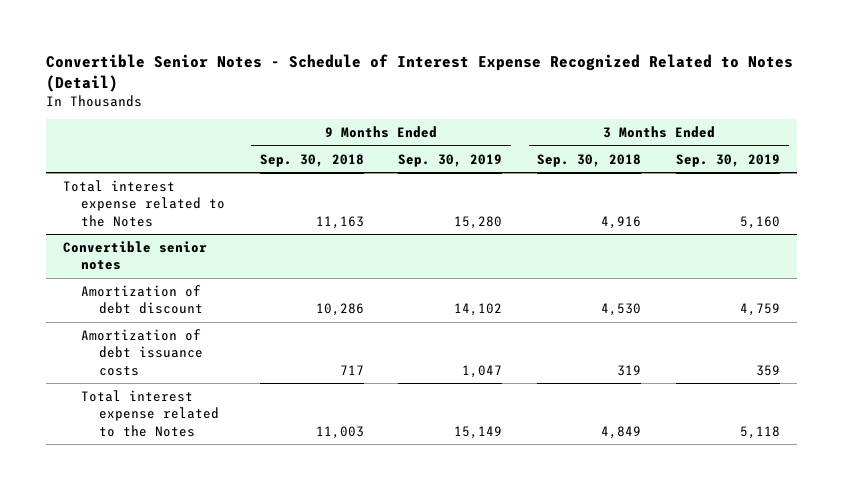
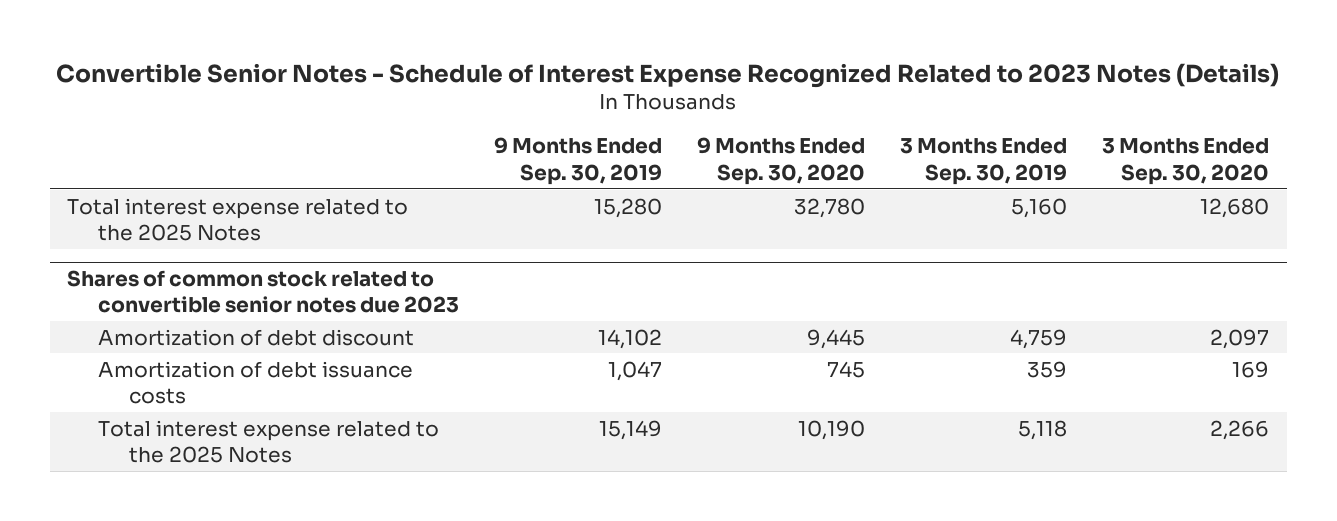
[45,53,793,92] Convertible Senior Notes - Schedule of Interest Expense Recognized Related to Notes (Detail) -> [56,62,1280,88] Convertible Senior Notes - Schedule of Interest Expense Recognized Related to 2023 Notes (Details)
[259,153,364,167] Sep. 30, 2018 -> none
[537,153,642,167] Sep. 30, 2018 -> none
none -> [697,137,866,185] 9 Months Ended Sep. 30, 2020
none -> [1102,138,1270,185] 3 Months Ended Sep. 30, 2020
[63,179,225,227] Total interest expense related to the Notes -> [67,197,409,242] Total interest expense related to the 2025 Notes
[63,240,208,271] Convertible senior notes -> [67,269,460,314] Shares of common stock related to convertible senior notes due 2023
[80,389,219,437] Total interest expense related to the Notes -> [98,419,440,464] Total interest expense related to the 2025 Notes

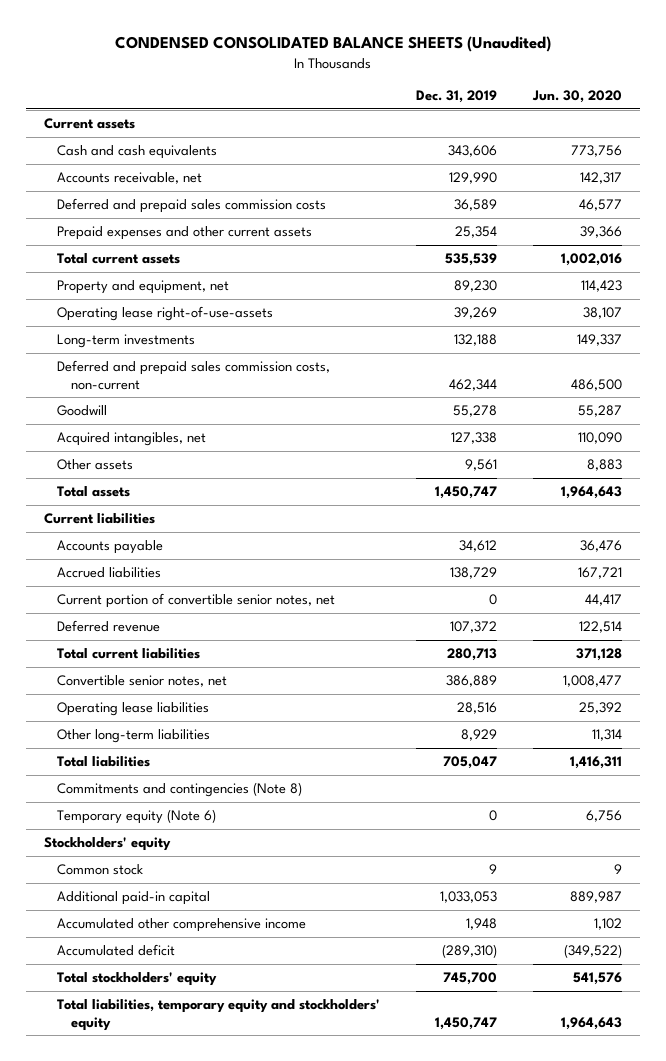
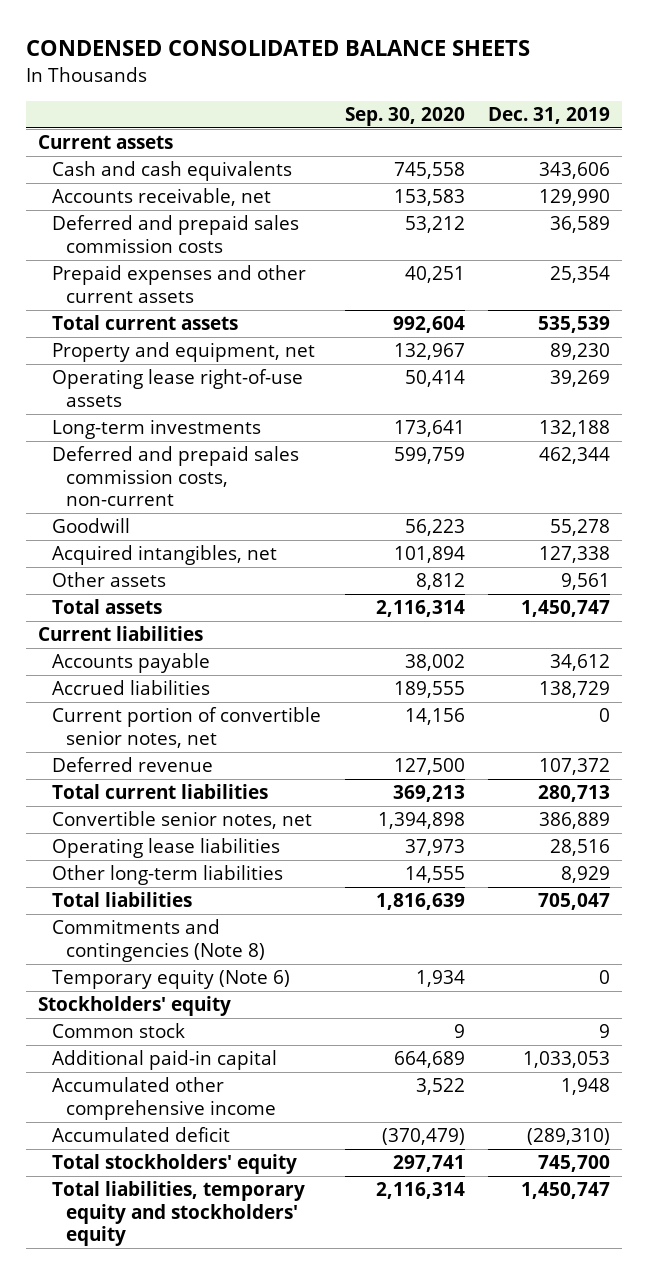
[115,36,552,53] CONDENSED CONSOLIDATED BALANCE SHEETS (Unaudited) -> [26,39,531,56] CONDENSED CONSOLIDATED BALANCE SHEETS
[532,90,623,104] Jun. 30, 2020 -> none
none -> [344,106,465,126] Sep. 30, 2020
[57,306,274,322] Operating lease right-of-use-assets -> [52,369,304,407] Operating lease right-of-use assets

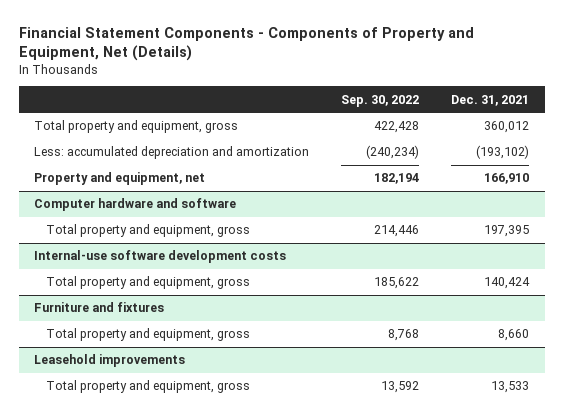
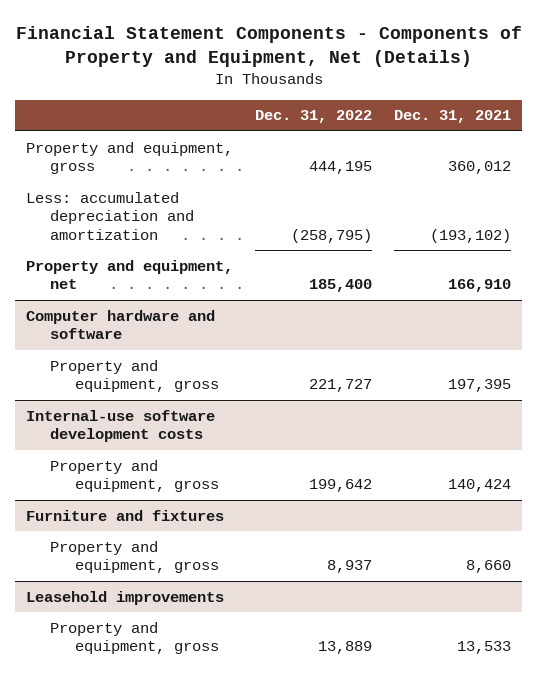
[341,94,420,107] Sep. 30, 2022 -> none
none -> [255,110,373,124] Dec. 31, 2022
[34,120,239,134] Total property and equipment, gross -> [26,141,234,175] Property and equipment, gross
[46,224,251,238] Total property and equipment, gross -> [50,359,219,393] Property and equipment, gross
[46,276,251,290] Total property and equipment, gross -> [50,459,219,493] Property and equipment, gross
[46,328,251,342] Total property and equipment, gross -> [50,540,219,574] Property and equipment, gross
[46,380,251,394] Total property and equipment, gross -> [50,621,219,655] Property and equipment, gross

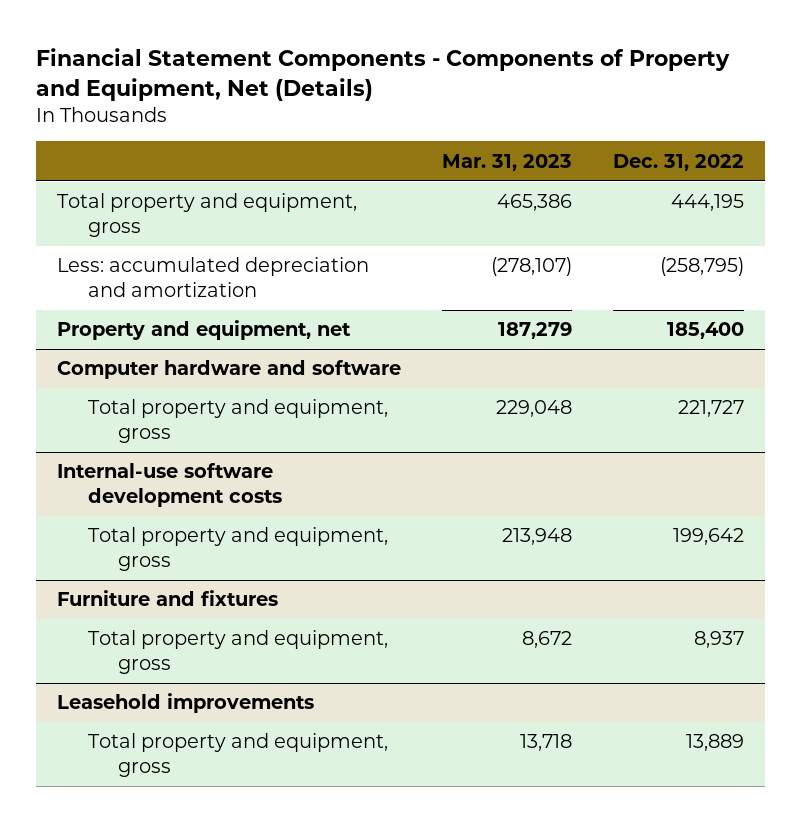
[393,110,511,124] Dec. 31, 2021 -> none
none -> [441,153,572,171] Mar. 31, 2023
[26,141,234,175] Property and equipment, gross -> [56,193,357,238] Total property and equipment, gross
[50,359,219,393] Property and equipment, gross -> [87,399,388,444] Total property and equipment, gross
[50,459,219,493] Property and equipment, gross -> [87,527,388,572] Total property and equipment, gross
[50,540,219,574] Property and equipment, gross -> [87,630,388,675] Total property and equipment, gross
[50,621,219,655] Property and equipment, gross -> [87,733,388,778] Total property and equipment, gross

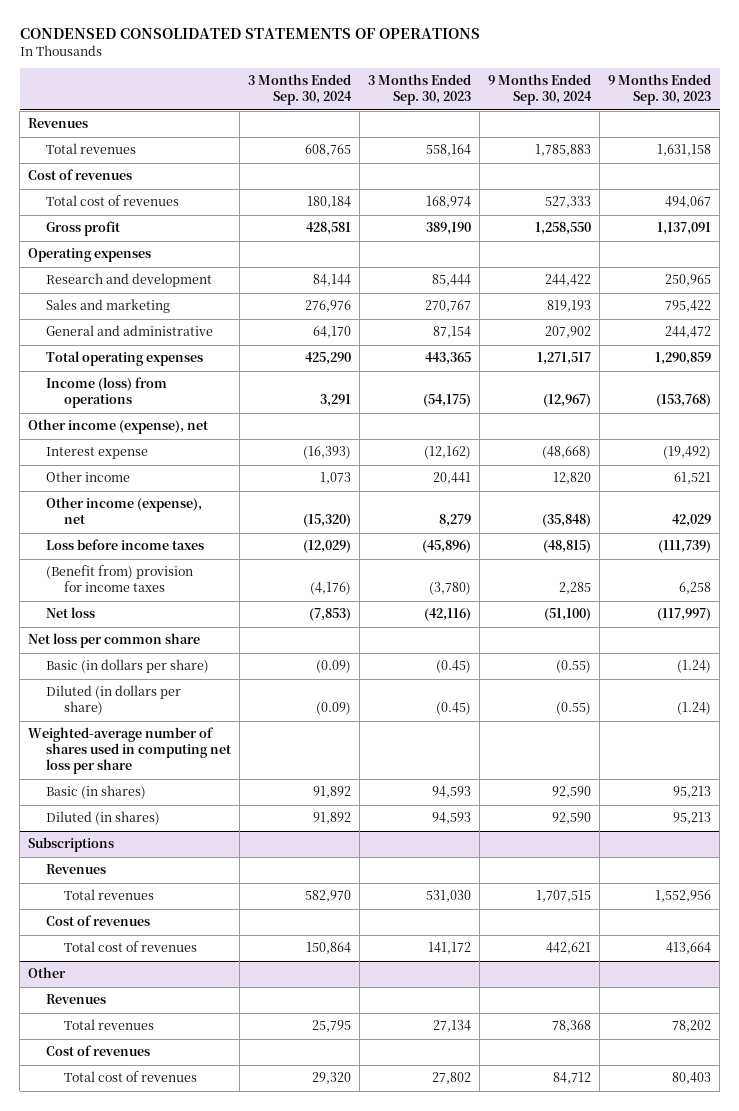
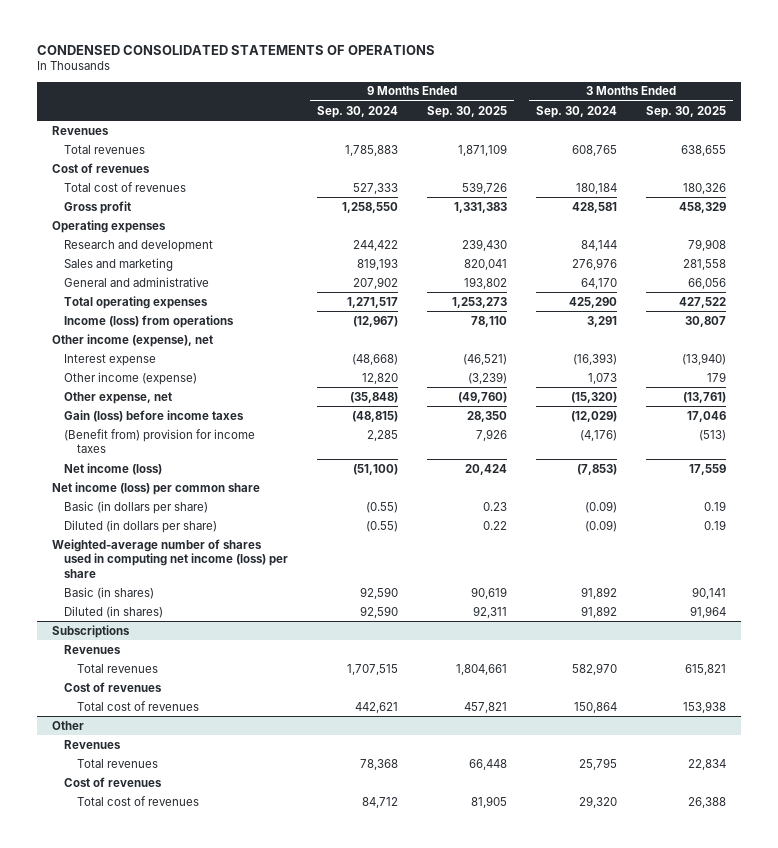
[368,74,472,106] 3 Months Ended Sep. 30, 2023 -> none
[608,74,712,106] 9 Months Ended Sep. 30, 2023 -> none
none -> [427,105,508,118] Sep. 30, 2025
none -> [646,105,727,118] Sep. 30, 2025
[46,471,131,483] Other income -> [64,371,198,385] Other income (expense)
[46,497,203,525] Other income (expense), net -> [64,391,173,404] Other expense, net
[46,539,205,551] Loss before income taxes -> [64,409,245,422] Gain (loss) before income taxes
[46,607,96,619] Net loss -> [64,462,163,475] Net income (loss)
[28,633,201,649] Net loss per common share -> [51,481,260,495] Net income (loss) per common share
[28,727,232,775] Weighted-average number of shares used in computing net loss per share -> [51,538,289,578] Weighted-average number of shares used in computing net income (loss) per share

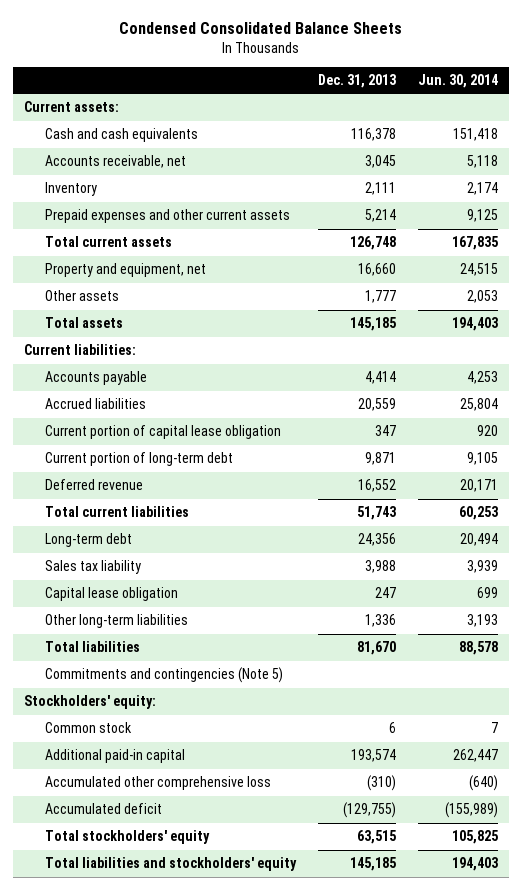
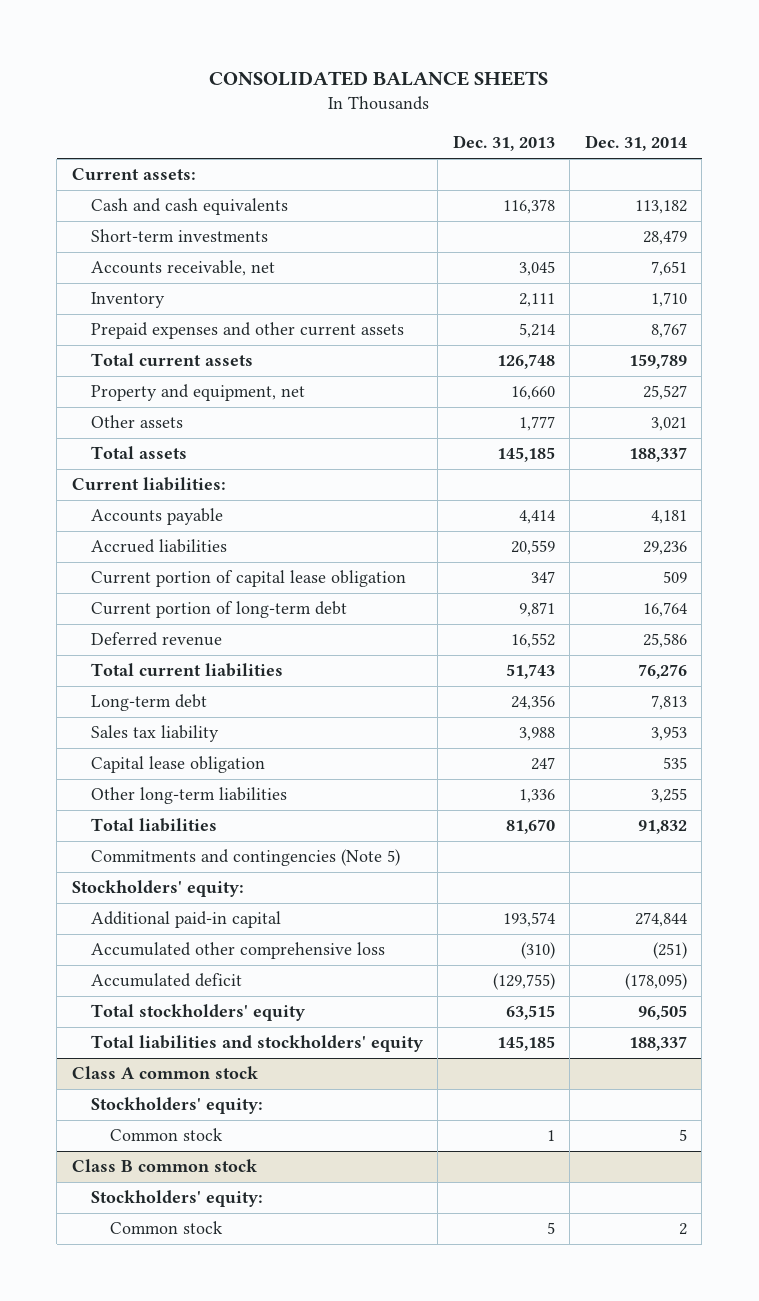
[118,22,402,35] Condensed Consolidated Balance Sheets -> [209,70,549,86] CONSOLIDATED BALANCE SHEETS
[417,74,498,89] Jun. 30, 2014 -> none
none -> [584,135,687,152] Dec. 31, 2014
none -> [91,229,269,243] Short-term investments
[44,722,132,734] Common stock -> none
none -> [71,1066,258,1080] Class A common stock
none -> [91,1097,264,1115] Stockholders' equity:
none -> [110,1128,224,1142] Common stock
none -> [71,1159,257,1173] Class B common stock
none -> [91,1190,264,1208] Stockholders' equity:
none -> [110,1221,224,1235] Common stock

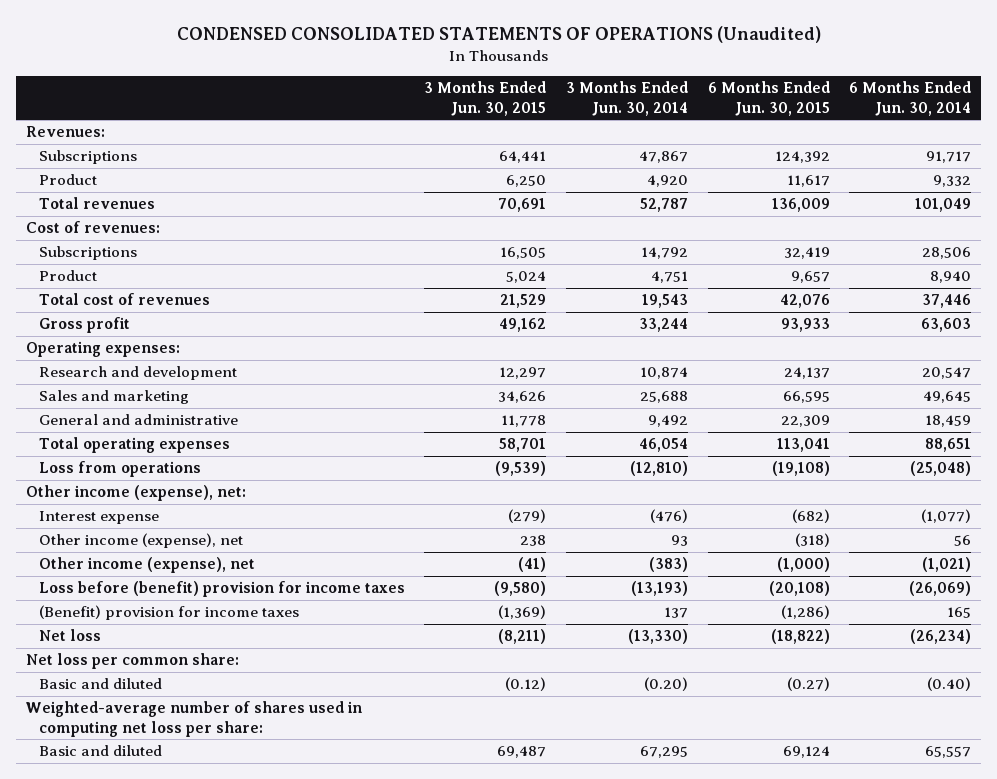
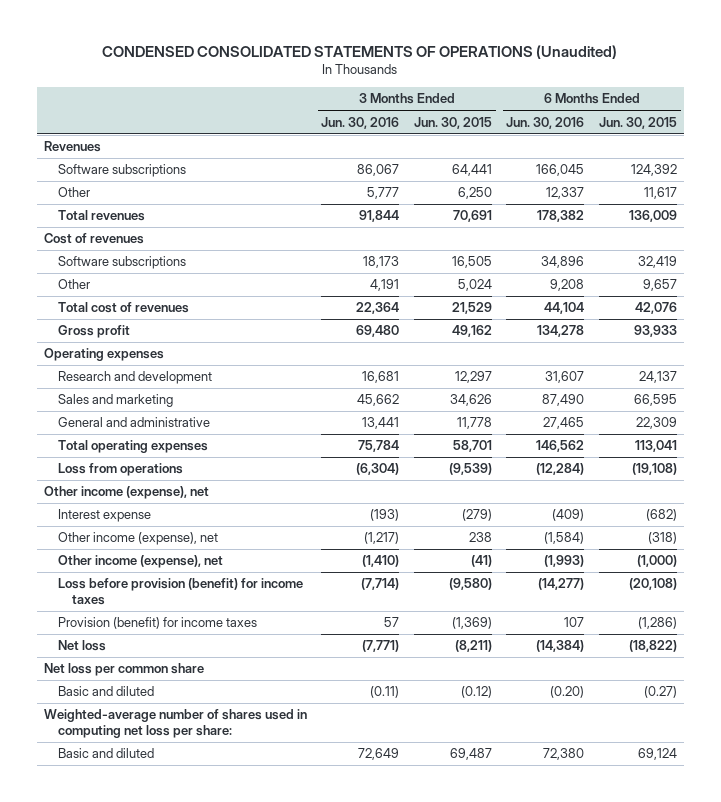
[565,81,688,116] 3 Months Ended Jun. 30, 2014 -> none
[849,81,972,116] 6 Months Ended Jun. 30, 2014 -> none
none -> [321,116,400,129] Jun. 30, 2016
none -> [506,116,585,129] Jun. 30, 2016
[26,126,106,138] Revenues: -> [43,141,101,153] Revenues
[38,150,137,165] Subscriptions -> [57,164,186,178] Software subscriptions
[38,174,97,186] Product -> [57,187,90,198] Other
[26,221,161,234] Cost of revenues: -> [43,233,144,245] Cost of revenues
[38,246,137,261] Subscriptions -> [57,256,186,270] Software subscriptions
[38,270,97,282] Product -> [57,279,90,290] Other
[26,341,181,358] Operating expenses: -> [43,348,164,362] Operating expenses
[26,485,247,502] Other income (expense), net: -> [43,486,209,500] Other income (expense), net
[38,581,405,598] Loss before (benefit) provision for income taxes -> [57,578,303,606] Loss before provision (benefit) for income taxes
[38,605,299,621] (Benefit) provision for income taxes -> [57,617,257,630] Provision (benefit) for income taxes
[26,653,240,670] Net loss per common share: -> [43,663,204,677] Net loss per common share

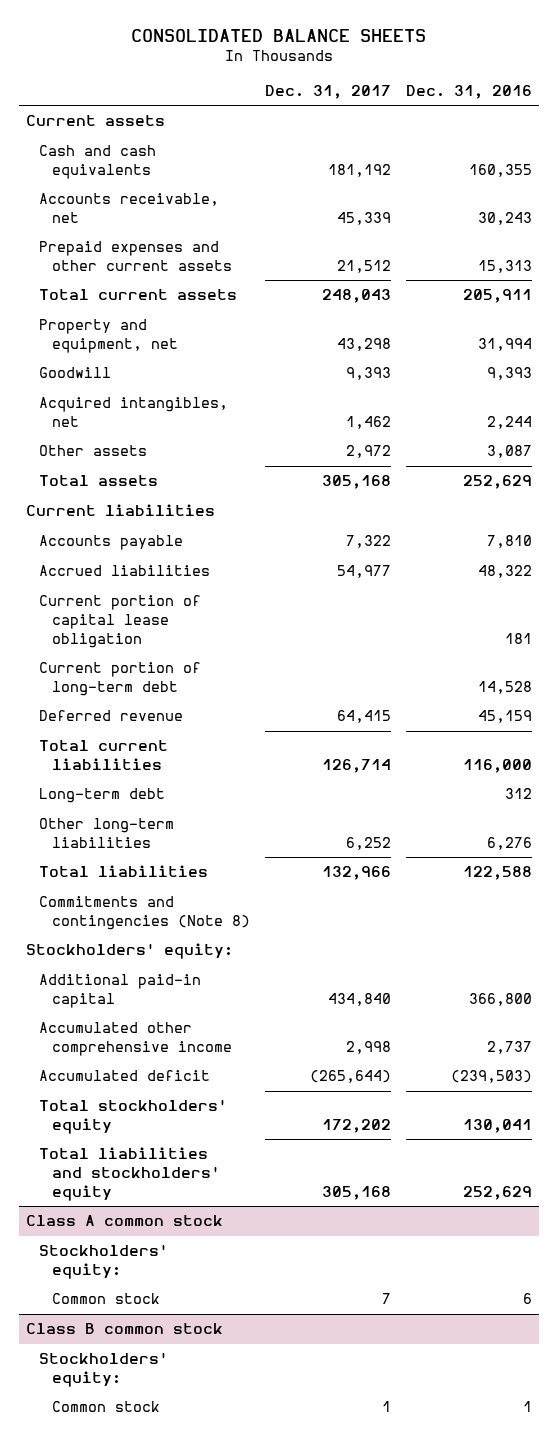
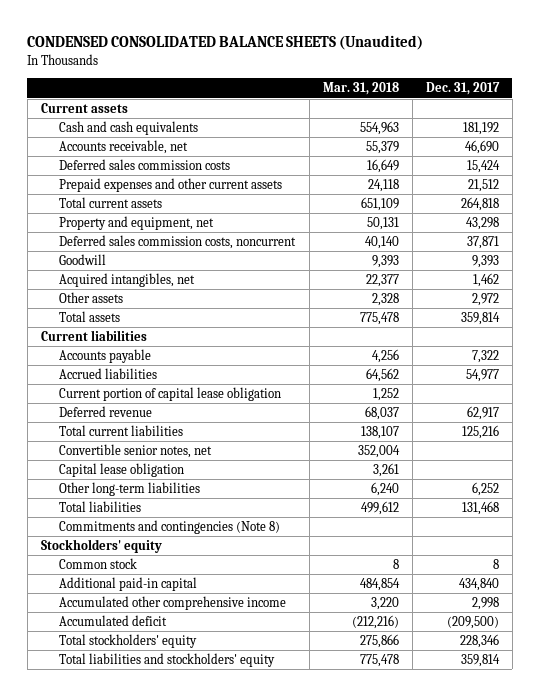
[131,28,427,42] CONSOLIDATED BALANCE SHEETS -> [27,35,424,51] CONDENSED CONSOLIDATED BALANCE SHEETS (Unaudited)
[405,84,532,99] Dec. 31, 2016 -> none
none -> [322,82,399,96] Mar. 31, 2018
[336,211,391,225] 45,339 -> [464,140,499,155] 46,690
none -> [59,159,231,171] Deferred sales commission costs
[321,289,391,304] 248,043 -> [460,197,499,212] 264,818
none -> [59,235,297,250] Deferred sales commission costs, noncurrent
[321,475,391,490] 305,168 -> [460,312,500,326] 359,814
[39,662,202,696] Current portion of long-term debt -> none
[39,788,166,804] Long-term debt -> none
[336,710,391,724] 64,415 -> [466,406,499,421] 62,917
[321,758,391,773] 126,714 -> [461,425,499,440] 125,216
none -> [59,444,213,459] Convertible senior notes, net
none -> [59,463,185,478] Capital lease obligation
[321,866,391,881] 132,966 -> [461,501,499,516] 131,468
[26,943,234,960] Stockholders' equity: -> [40,539,162,554] Stockholders' equity
none -> [59,558,138,570] Common stock
[26,1215,224,1227] Class A common stock -> none
[39,1244,169,1279] Stockholders' equity: -> none
[52,1293,161,1305] Common stock -> none
[26,1323,224,1335] Class B common stock -> none
[39,1352,169,1387] Stockholders' equity: -> none
[52,1401,161,1413] Common stock -> none
[309,1070,391,1084] (265,644) -> [446,616,499,630] (209,500)
[321,1118,391,1133] 172,202 -> [459,634,499,649] 228,346
[321,1185,391,1200] 305,168 -> [460,654,500,668] 359,814

